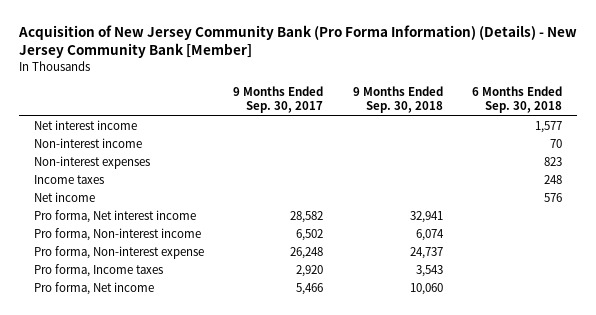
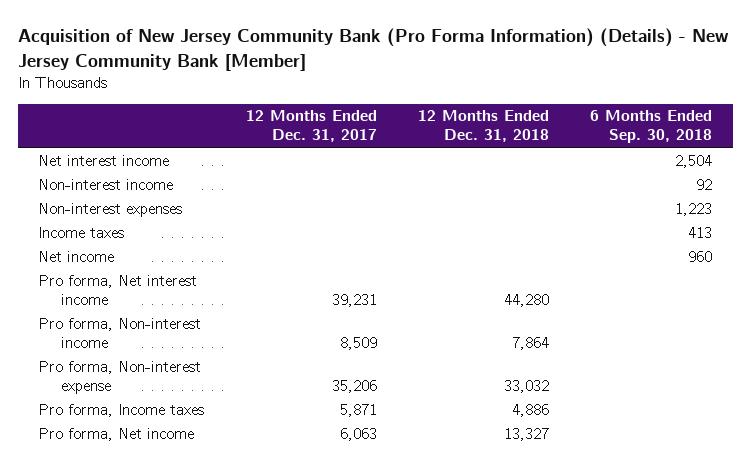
[233,86,324,114] 9 Months Ended Sep. 30, 2017 -> none
[352,86,443,114] 9 Months Ended Sep. 30, 2018 -> none
none -> [245,110,377,143] 12 Months Ended Dec. 31, 2017
none -> [417,110,549,143] 12 Months Ended Dec. 31, 2018
[535,120,563,133] 1,577 -> [675,154,713,168] 2,504
[550,138,563,148] 70 -> [696,178,713,190] 92
[544,156,563,166] 823 -> [675,202,713,216] 1,223
[544,174,563,184] 248 -> [688,226,713,238] 413
[544,192,563,202] 576 -> [688,250,713,262] 960

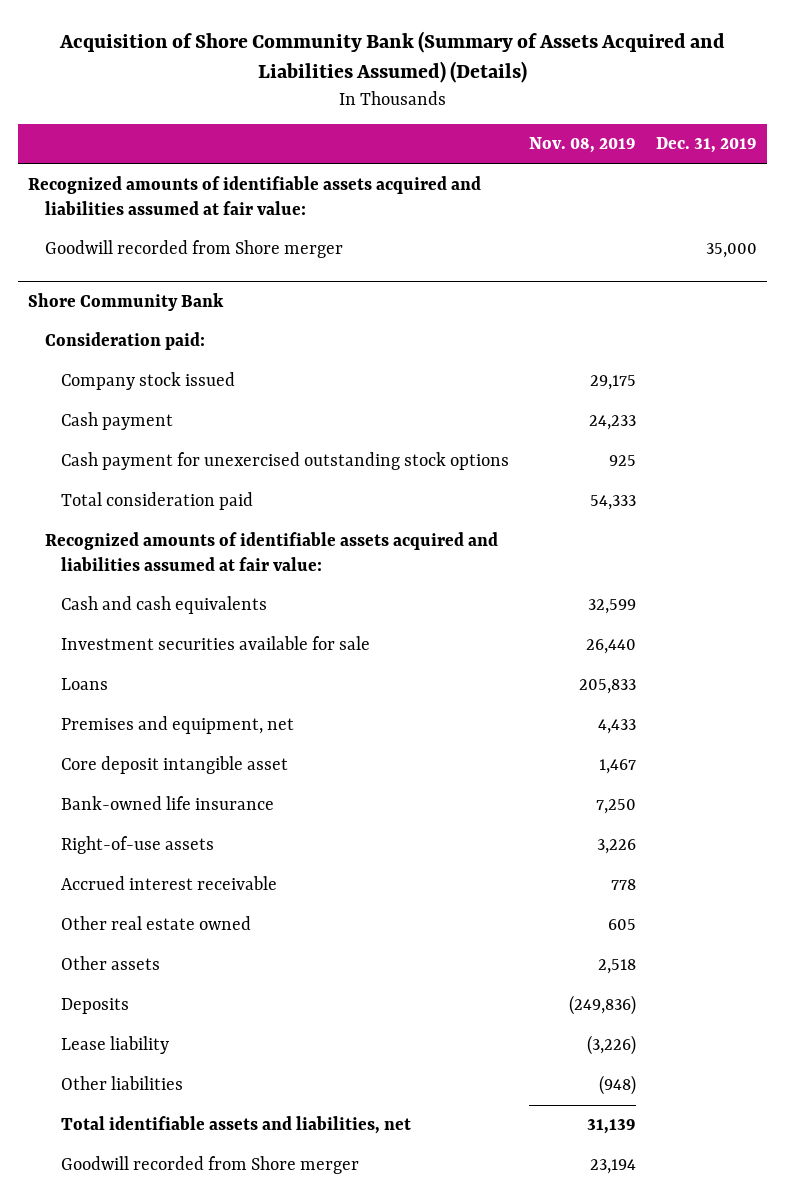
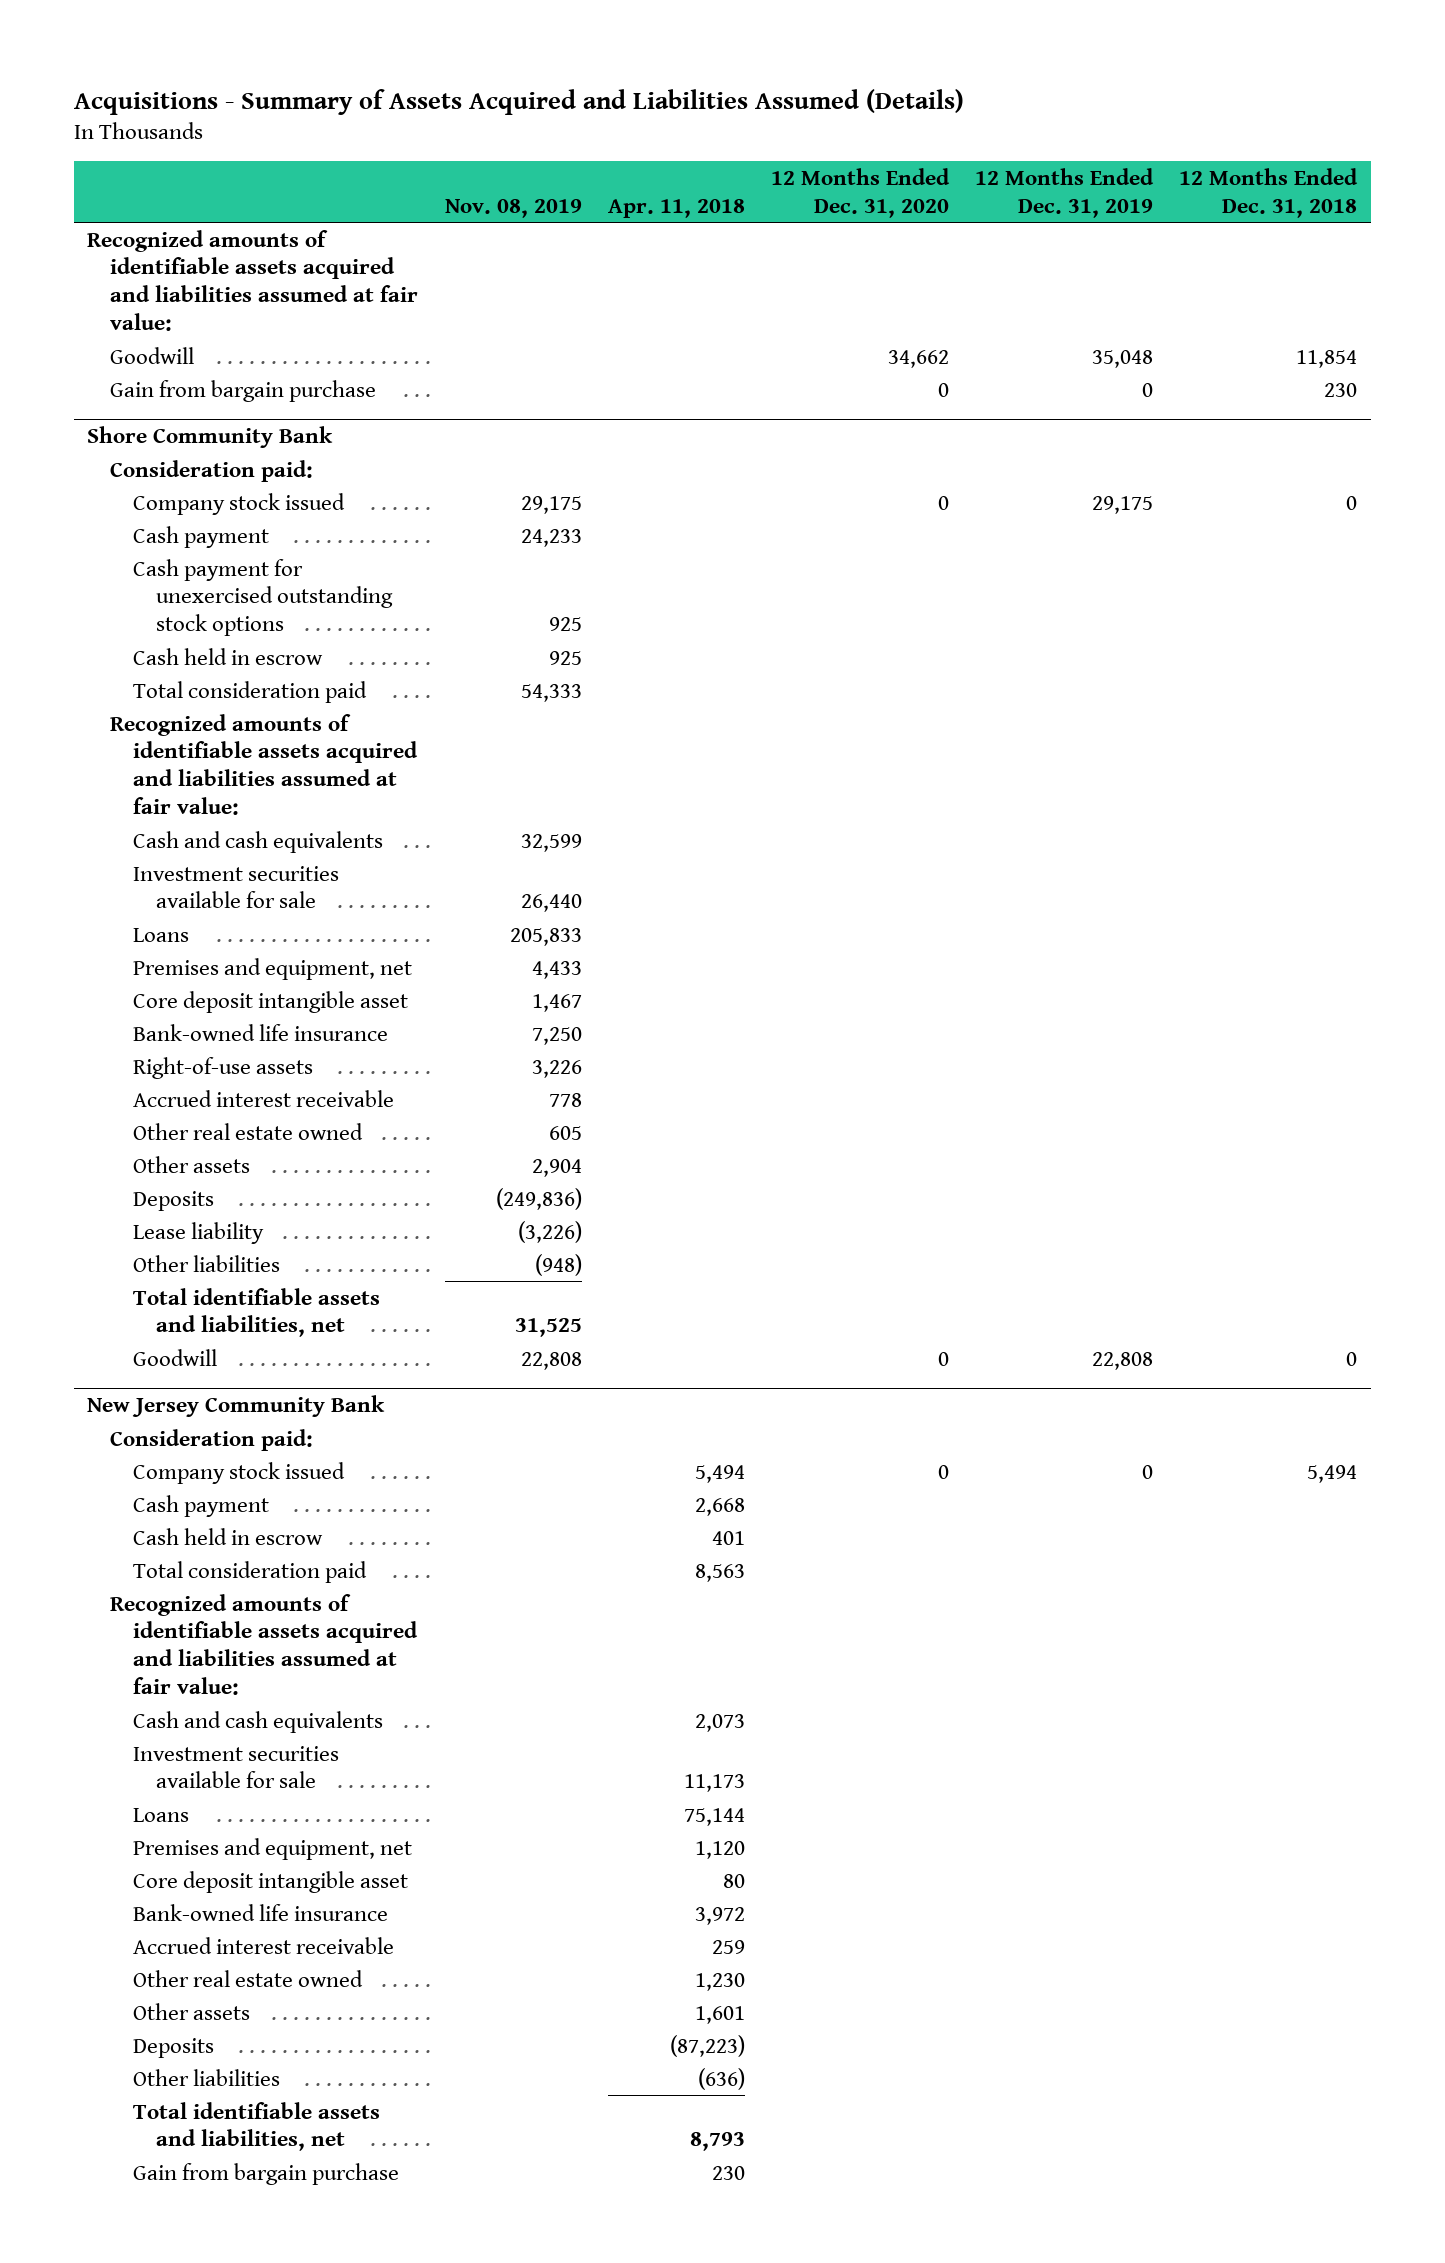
[58,31,725,84] Acquisition of Shore Community Bank (Summary of Assets Acquired and Liabilities Assumed) (Details) -> [74,88,965,115] Acquisitions - Summary of Assets Acquired and Liabilities Assumed (Details)
[656,137,758,154] Dec. 31, 2019 -> none
none -> [607,198,745,218] Apr. 11, 2018
none -> [770,167,950,218] 12 Months Ended Dec. 31, 2020
none -> [975,167,1155,218] 12 Months Ended Dec. 31, 2019
none -> [1179,167,1359,218] 12 Months Ended Dec. 31, 2018
[44,240,343,259] Goodwill recorded from Shore merger -> [110,346,195,364] Goodwill
none -> [110,379,377,402] Gain from bargain purchase
none -> [133,647,324,665] Cash held in escrow
[597,959,636,975] 2,518 -> [531,1158,582,1177] 2,904
[586,1119,636,1135] 31,139 -> [514,1318,582,1338] 31,525
[60,1156,359,1175] Goodwill recorded from Shore merger -> [133,1348,218,1366] Goodwill
[589,1159,636,1175] 23,194 -> [520,1351,582,1370] 22,808
none -> [87,1395,386,1418] New Jersey Community Bank
none -> [110,1428,314,1451] Consideration paid:
none -> [133,1461,346,1484] Company stock issued
none -> [133,1494,270,1517] Cash payment
none -> [133,1527,324,1545] Cash held in escrow
none -> [133,1560,368,1583] Total consideration paid
none -> [110,1593,419,1695] Recognized amounts of identifiable assets acquired and liabilities assumed at fair value:
none -> [133,1710,384,1733] Cash and cash equivalents
none -> [133,1745,340,1789] Investment securities available for sale
none -> [133,1807,190,1822] Loans
none -> [133,1837,413,1860] Premises and equipment, net
none -> [133,1870,409,1893] Core deposit intangible asset
none -> [133,1903,389,1921] Bank-owned life insurance
none -> [133,1936,395,1954] Accrued interest receivable
none -> [133,1969,364,1987] Other real estate owned
none -> [133,2002,251,2020] Other assets
none -> [133,2037,215,2058] Deposits
none -> [133,2068,281,2086] Other liabilities
none -> [133,2101,381,2152] Total identifiable assets and liabilities, net
none -> [133,2162,400,2185] Gain from bargain purchase

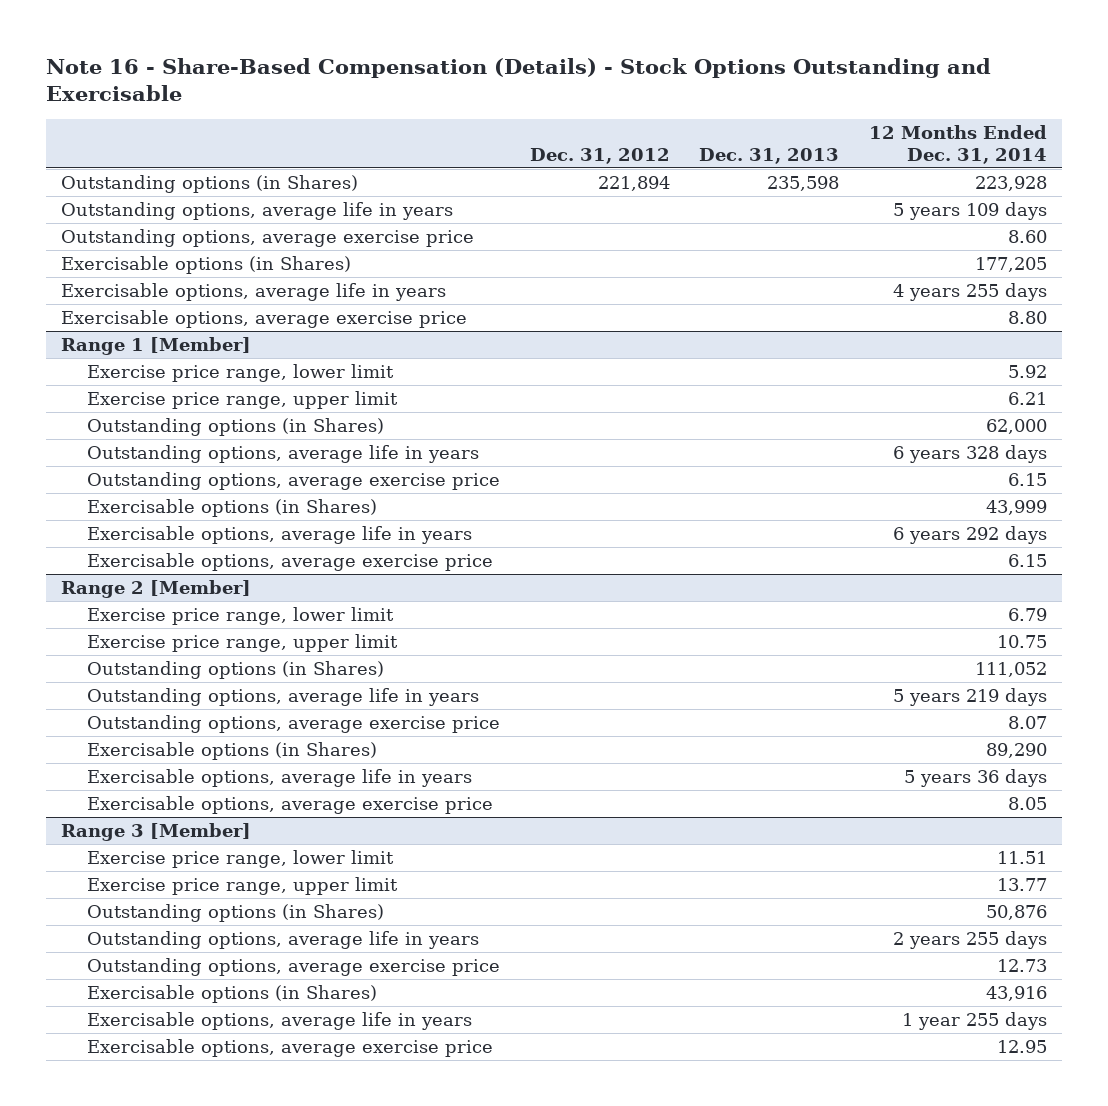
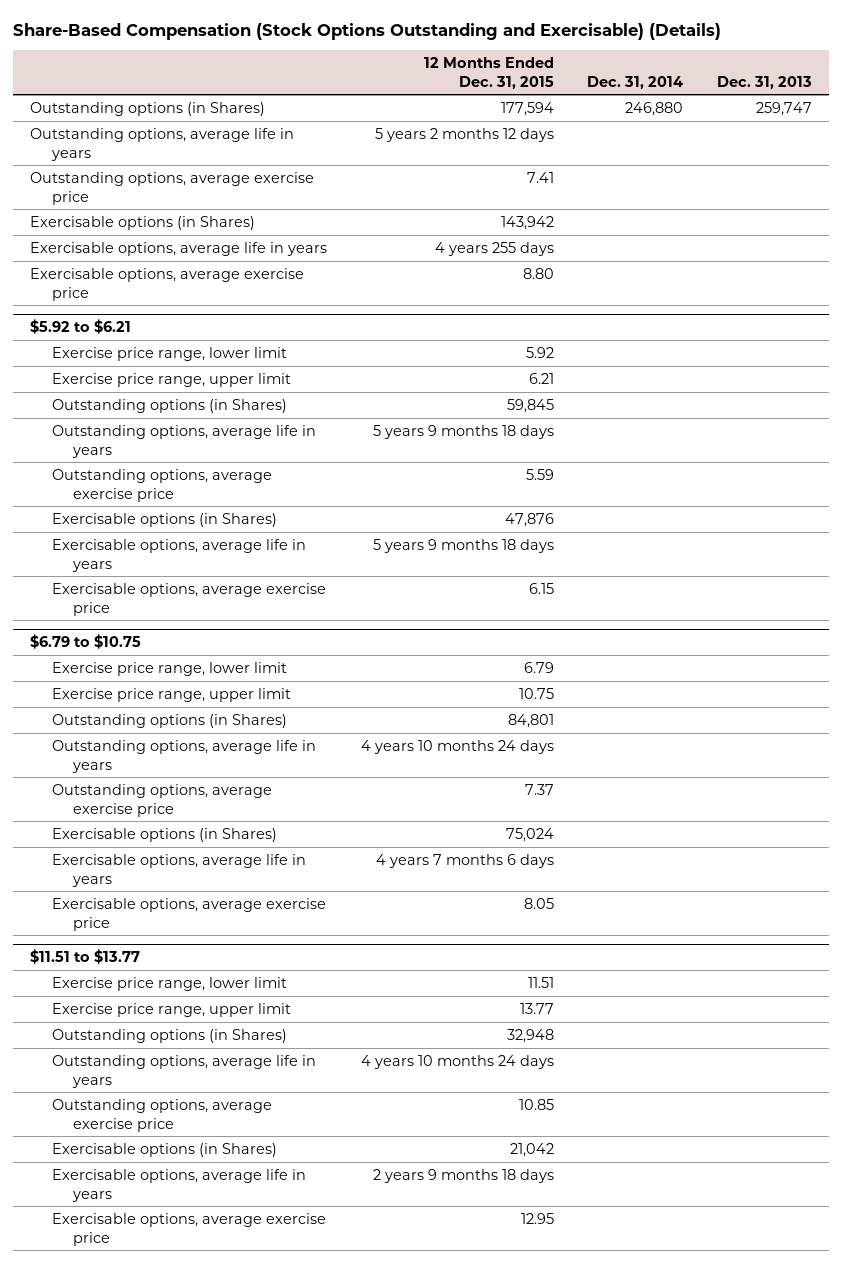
[46,57,992,102] Note 16 - Share-Based Compensation (Details) - Stock Options Outstanding and Exercisable -> [13,22,722,40] Share-Based Compensation (Stock Options Outstanding and Exercisable) (Details)
[529,147,670,164] Dec. 31, 2012 -> none
[869,124,1048,164] 12 Months Ended Dec. 31, 2014 -> none
none -> [423,56,554,89] 12 Months Ended Dec. 31, 2015
none -> [587,75,684,89] Dec. 31, 2014
[767,176,840,192] 235,598 -> [756,101,813,116] 259,747
[60,337,251,356] Range 1 [Member] -> [30,319,132,335] $5.92 to $6.21
[60,580,251,599] Range 2 [Member] -> [30,634,142,650] $6.79 to $10.75
[60,823,251,842] Range 3 [Member] -> [30,949,141,965] $11.51 to $13.77

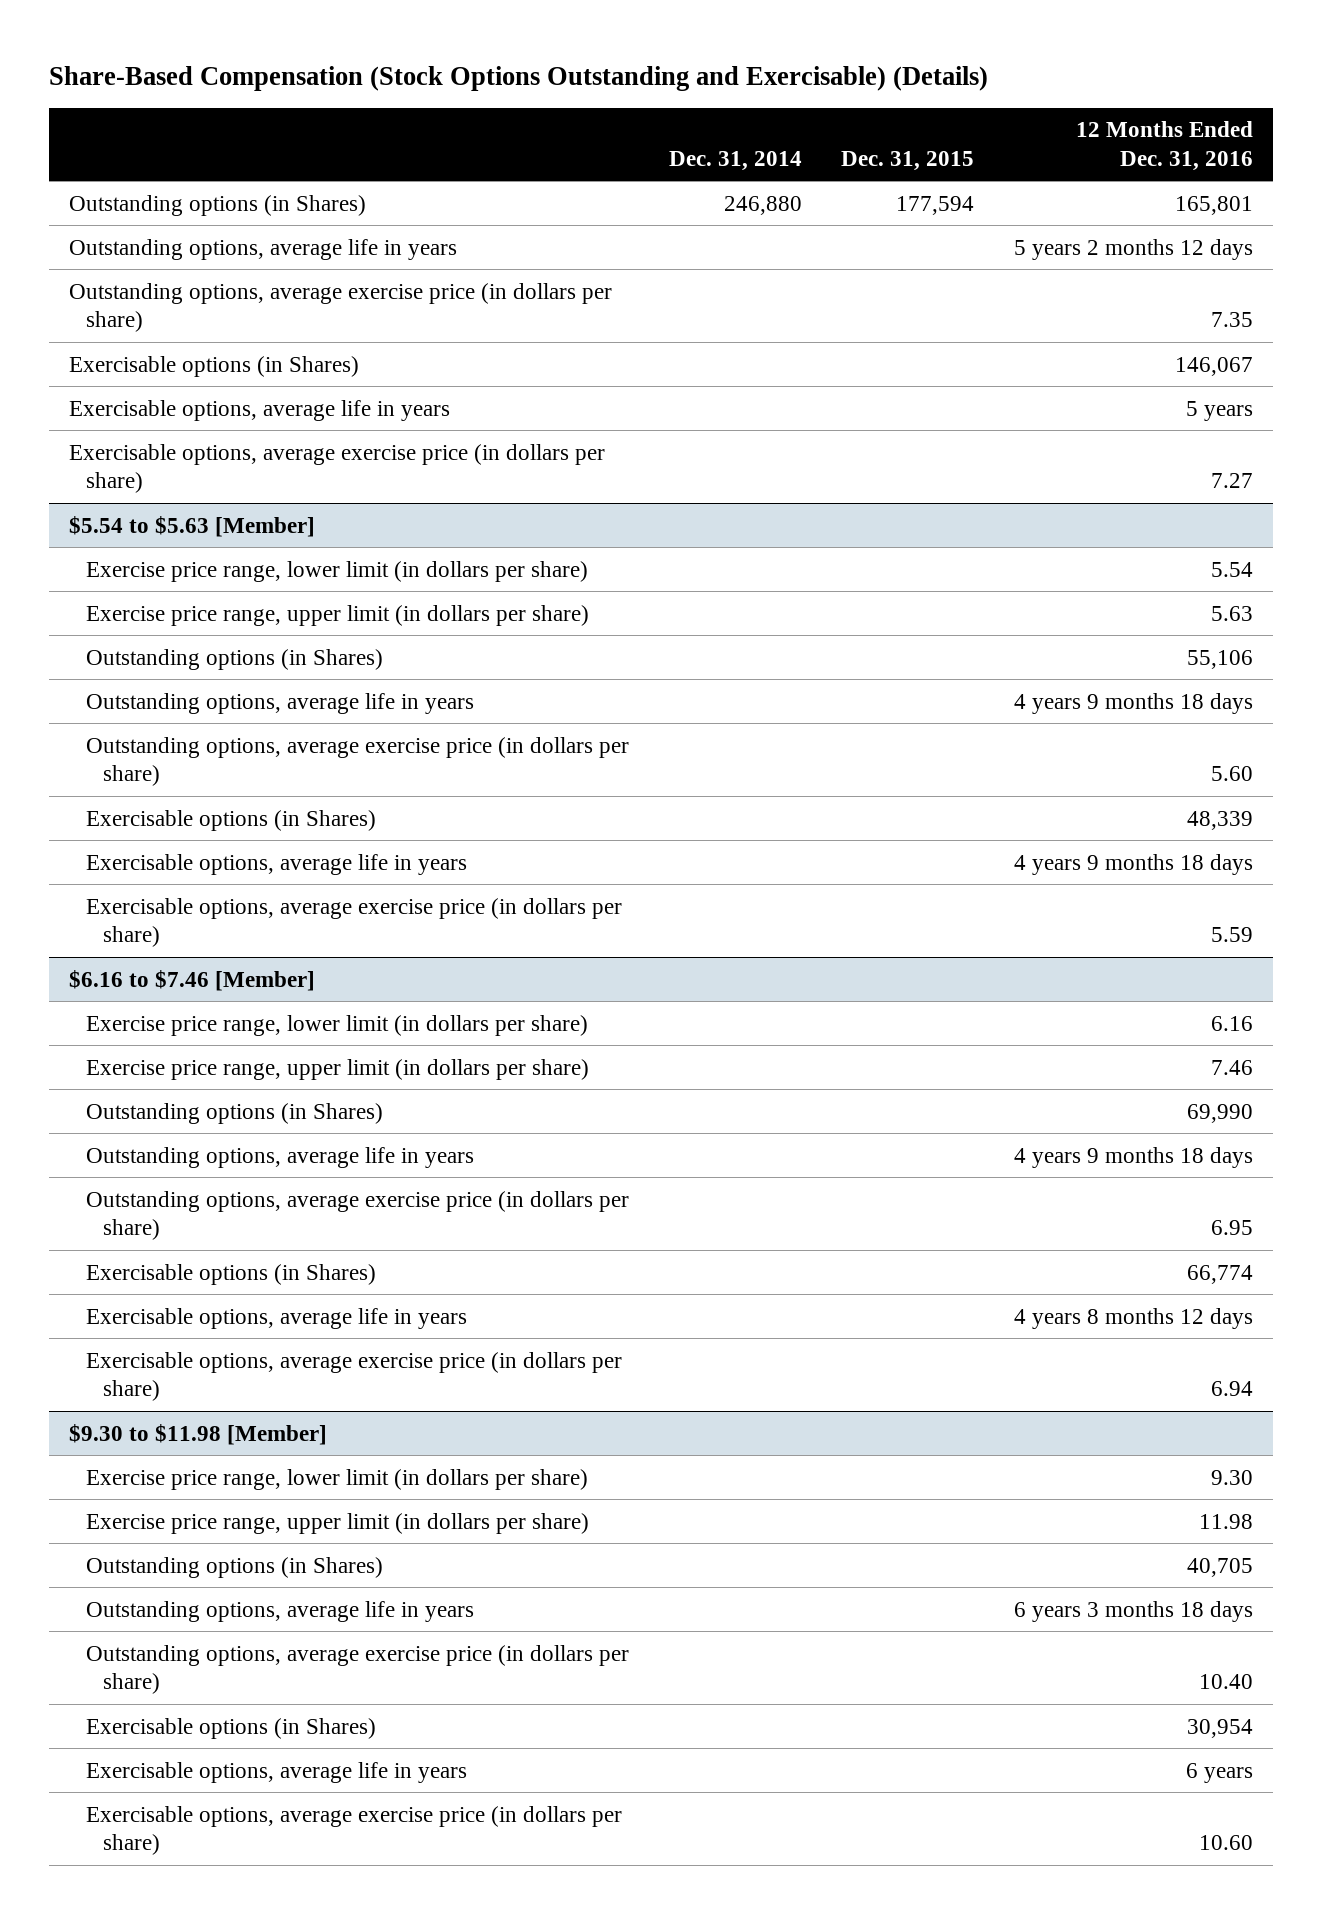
[423,56,554,89] 12 Months Ended Dec. 31, 2015 -> none
[717,75,813,89] Dec. 31, 2013 -> none
none -> [841,150,975,171] Dec. 31, 2015
none -> [1076,121,1254,171] 12 Months Ended Dec. 31, 2016
[30,171,315,205] Outstanding options, average exercise price -> [68,282,612,332] Outstanding options, average exercise price (in dollars per share)
[30,267,305,301] Exercisable options, average exercise price -> [68,443,605,493] Exercisable options, average exercise price (in dollars per share)
[30,319,132,335] $5.92 to $6.21 -> [68,515,315,537] $5.54 to $5.63 [Member]
[51,346,287,361] Exercise price range, lower limit -> [85,560,588,582] Exercise price range, lower limit (in dollars per share)
[51,372,291,387] Exercise price range, upper limit -> [85,604,589,626] Exercise price range, upper limit (in dollars per share)
[51,468,272,502] Outstanding options, average exercise price -> [85,736,629,786] Outstanding options, average exercise price (in dollars per share)
[51,582,326,616] Exercisable options, average exercise price -> [85,897,622,947] Exercisable options, average exercise price (in dollars per share)
[30,634,142,650] $6.79 to $10.75 -> [68,969,315,991] $6.16 to $7.46 [Member]
[51,661,287,676] Exercise price range, lower limit -> [85,1014,588,1036] Exercise price range, lower limit (in dollars per share)
[51,687,291,702] Exercise price range, upper limit -> [85,1058,589,1080] Exercise price range, upper limit (in dollars per share)
[51,783,272,817] Outstanding options, average exercise price -> [85,1190,629,1240] Outstanding options, average exercise price (in dollars per share)
[51,897,326,931] Exercisable options, average exercise price -> [85,1351,622,1401] Exercisable options, average exercise price (in dollars per share)
[30,949,141,965] $11.51 to $13.77 -> [68,1423,327,1445] $9.30 to $11.98 [Member]
[51,976,287,991] Exercise price range, lower limit -> [85,1468,588,1490] Exercise price range, lower limit (in dollars per share)
[51,1002,291,1017] Exercise price range, upper limit -> [85,1512,589,1534] Exercise price range, upper limit (in dollars per share)
[51,1098,272,1132] Outstanding options, average exercise price -> [85,1644,629,1694] Outstanding options, average exercise price (in dollars per share)
[51,1212,326,1246] Exercisable options, average exercise price -> [85,1805,622,1855] Exercisable options, average exercise price (in dollars per share)

